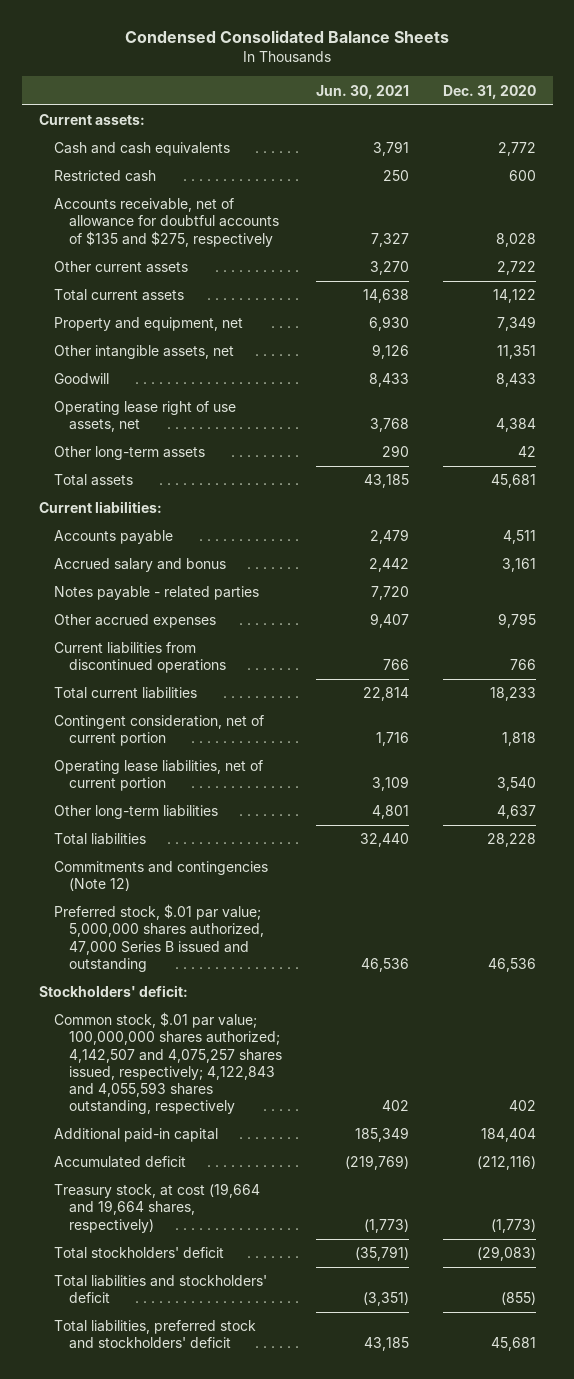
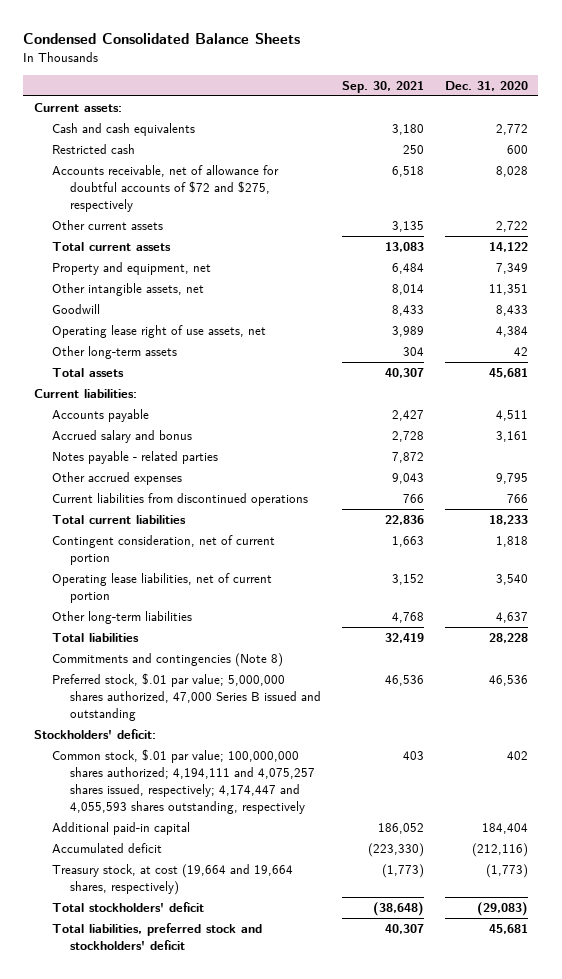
[315,84,409,99] Jun. 30, 2021 -> none
none -> [342,80,425,93] Sep. 30, 2021
[53,198,279,247] Accounts receivable, net of allowance for doubtful accounts of $135 and $275, respectively -> [51,165,279,213] Accounts receivable, net of allowance for doubtful accounts of $72 and $275, respectively
[53,861,268,892] Commitments and contingencies (Note 12) -> [51,653,283,668] Commitments and contingencies (Note 8)
[53,1012,282,1114] Common stock, $.01 par value; 100,000,000 shares authorized; 4,142,507 and 4,075,257 shares issued, respectively; 4,122,843 and 4,055,593 shares outstanding, respectively -> [51,749,316,815] Common stock, $.01 par value; 100,000,000 shares authorized; 4,194,111 and 4,075,257 shares issued, respectively; 4,174,447 and 4,055,593 shares outstanding, respectively
[53,1275,267,1304] Total liabilities and stockholders' deficit -> none

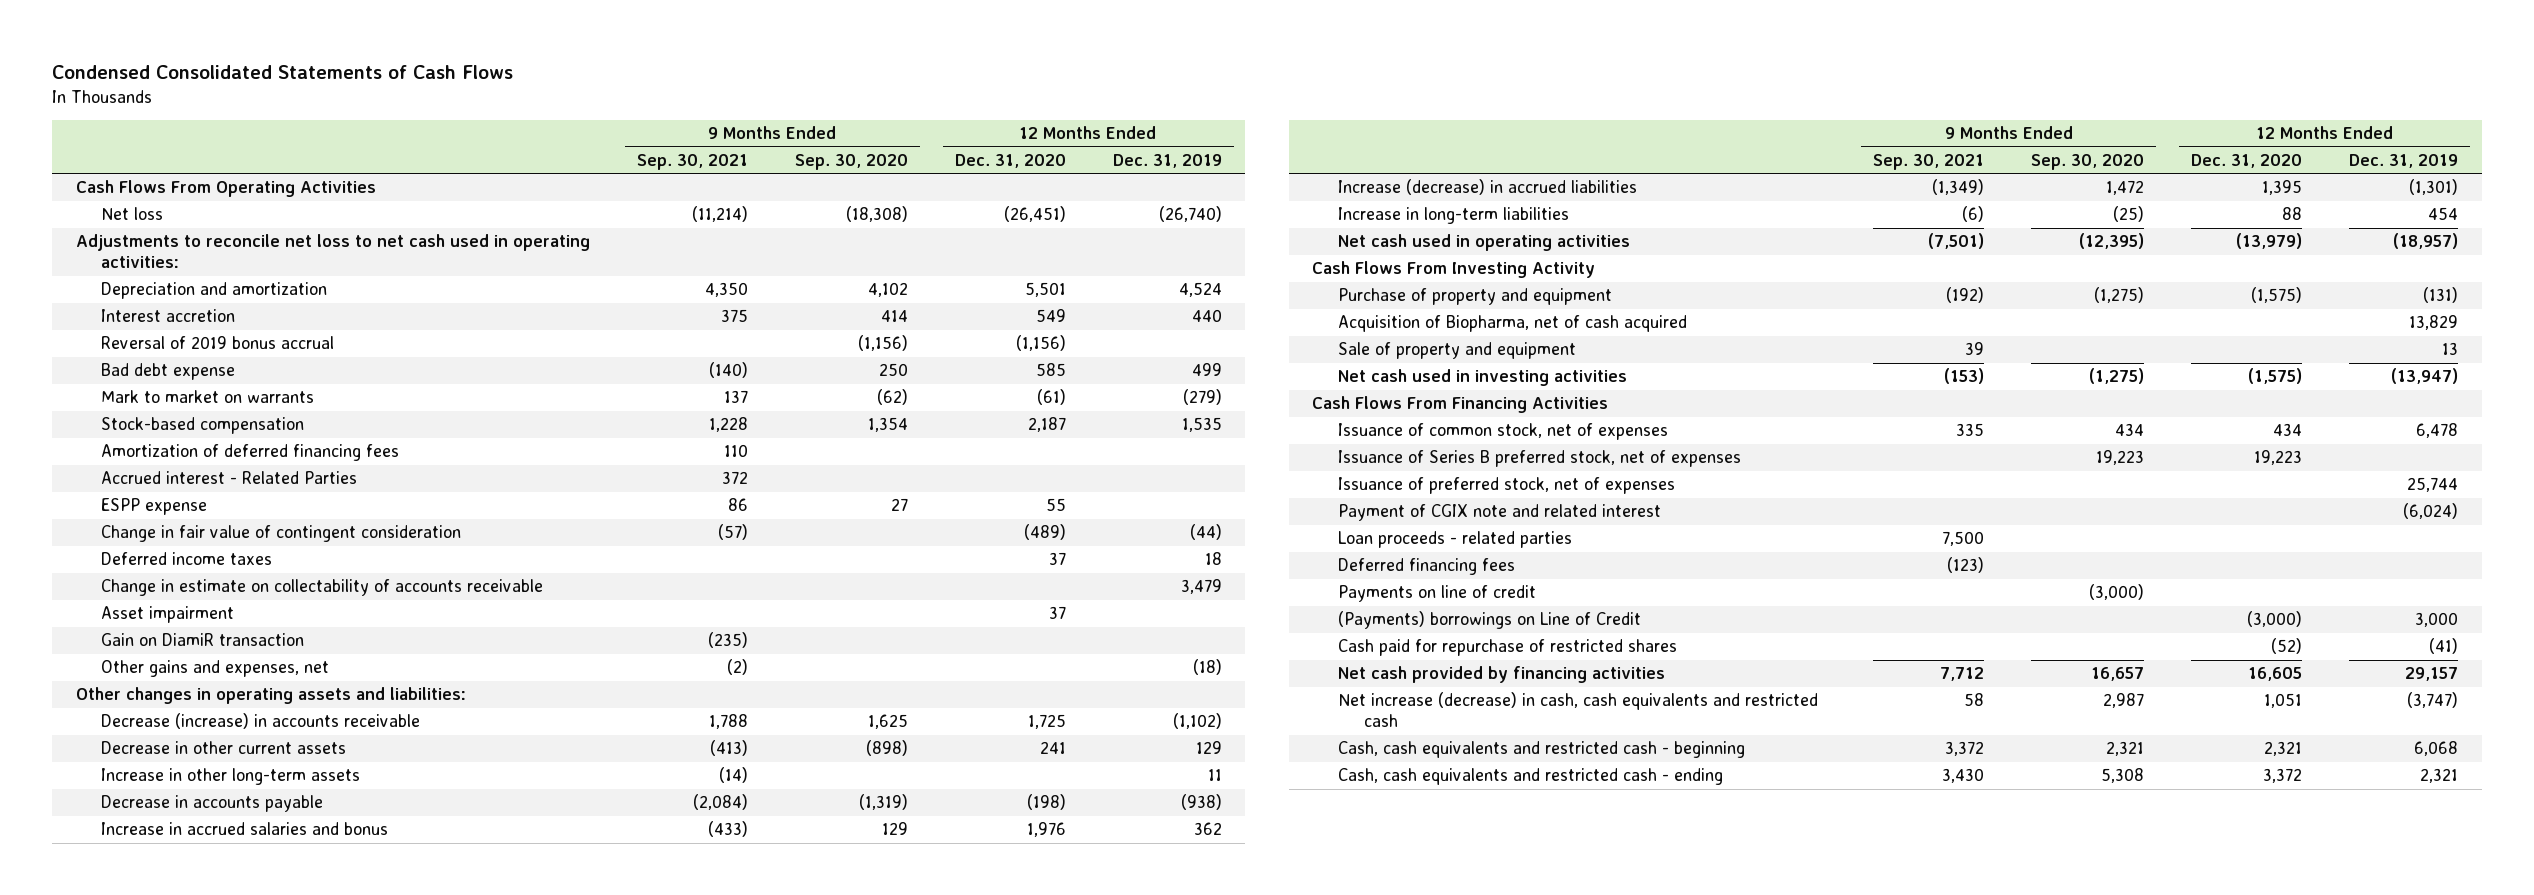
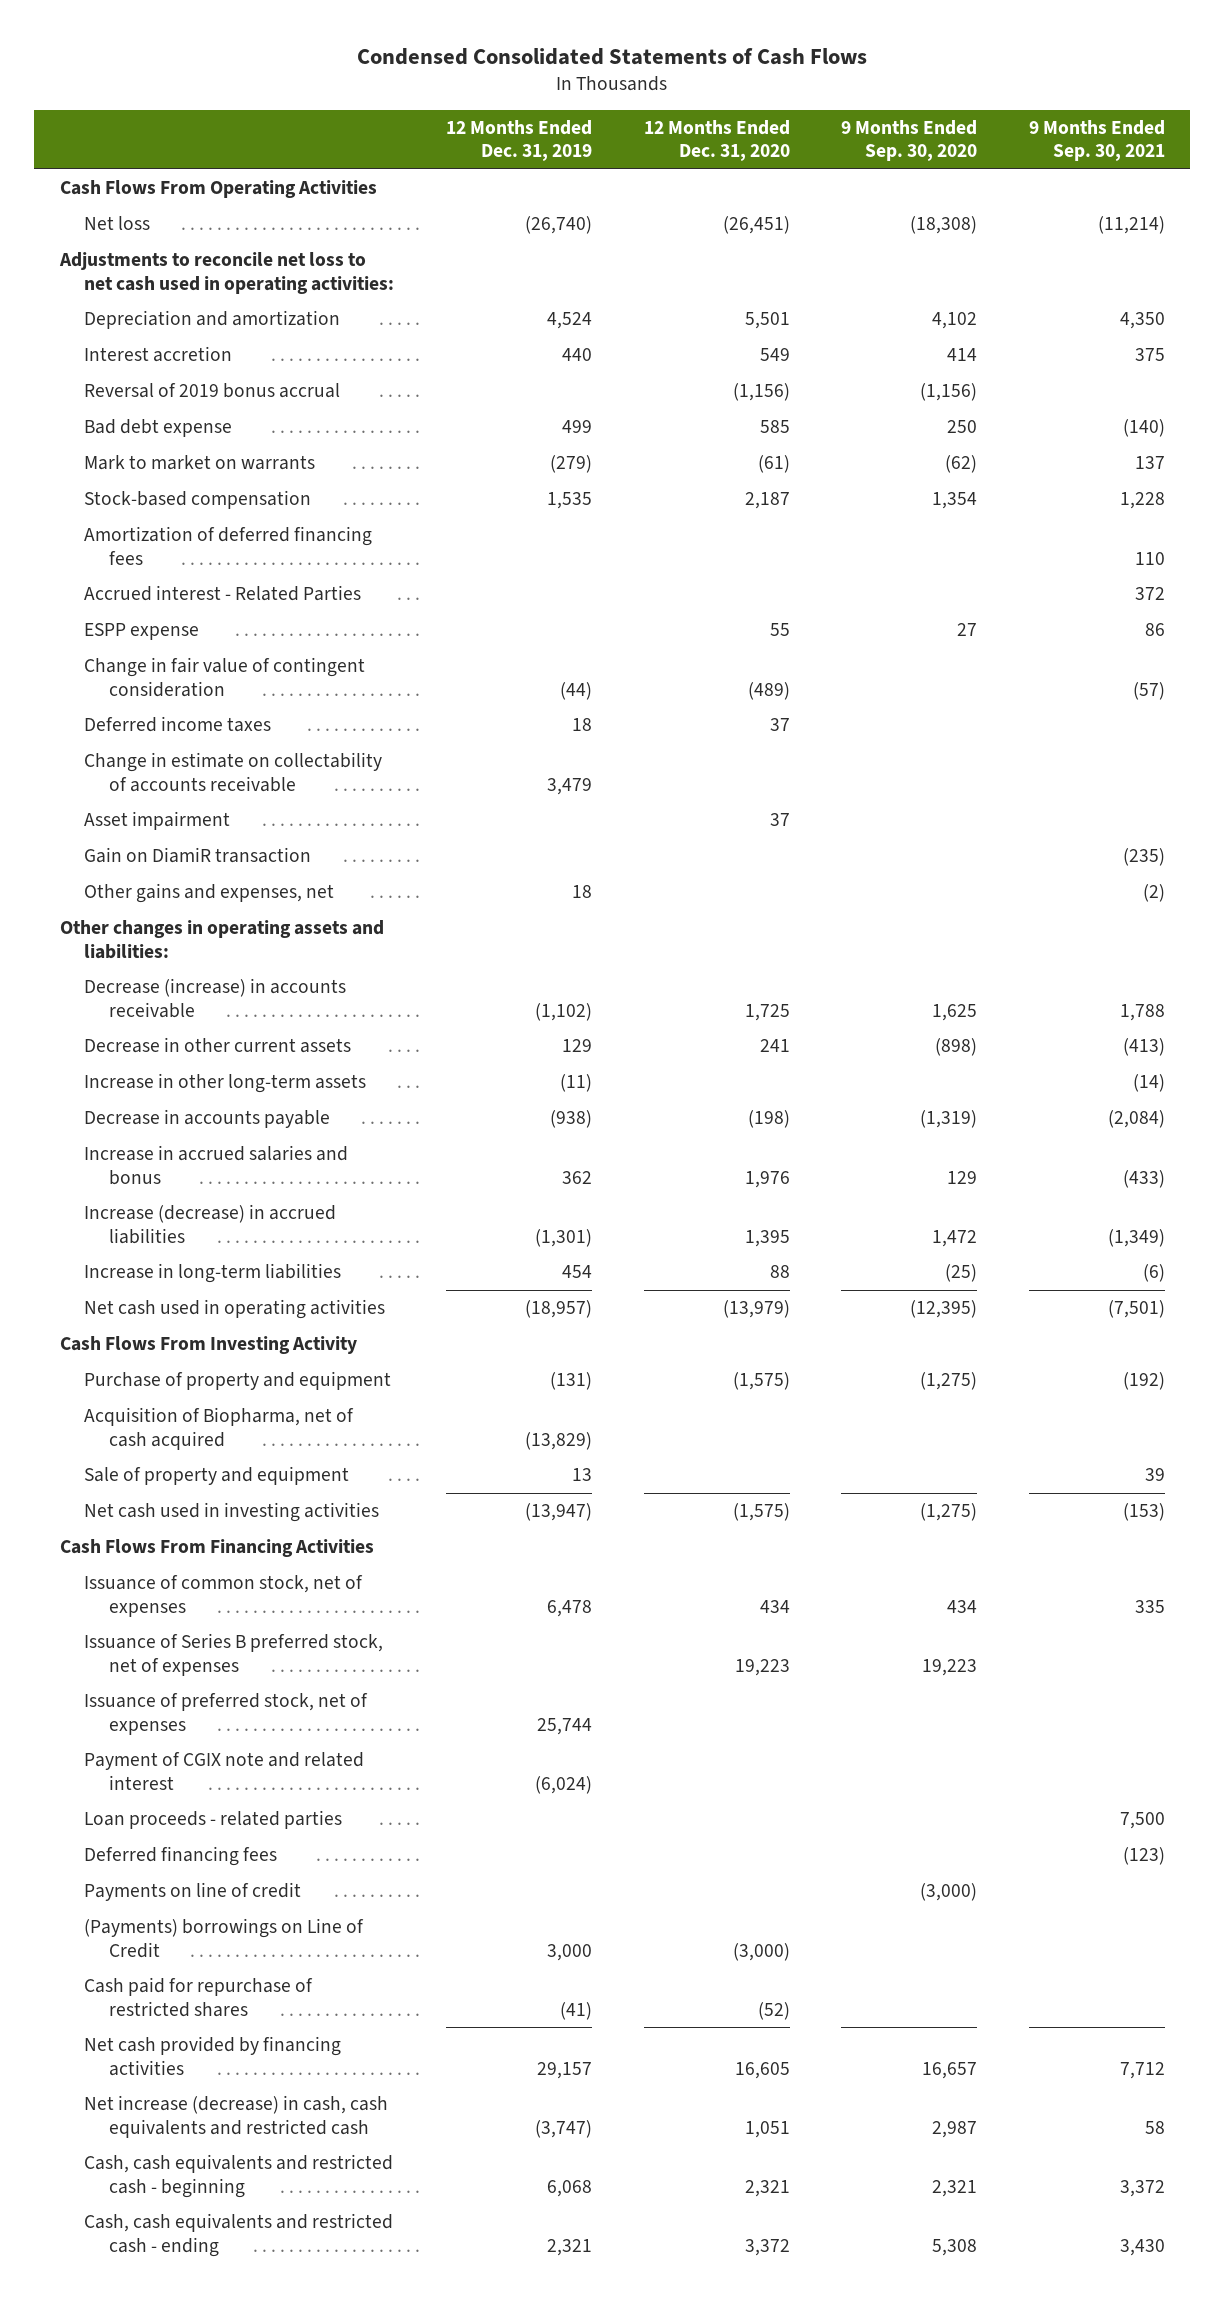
[1192,659,1222,676] (18) -> [571,885,592,899] 18
[1207,769,1222,782] 11 -> [559,1074,592,1093] (11)
[2409,315,2459,331] 13,829 -> [524,1431,592,1450] (13,829)

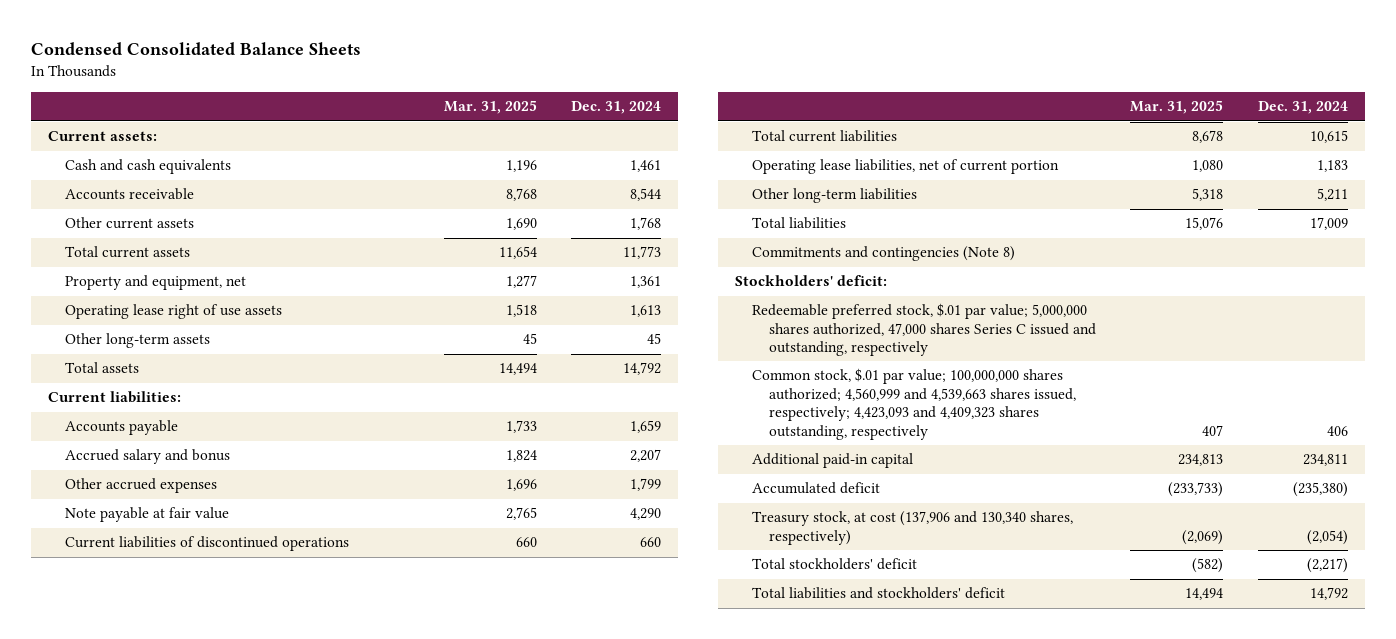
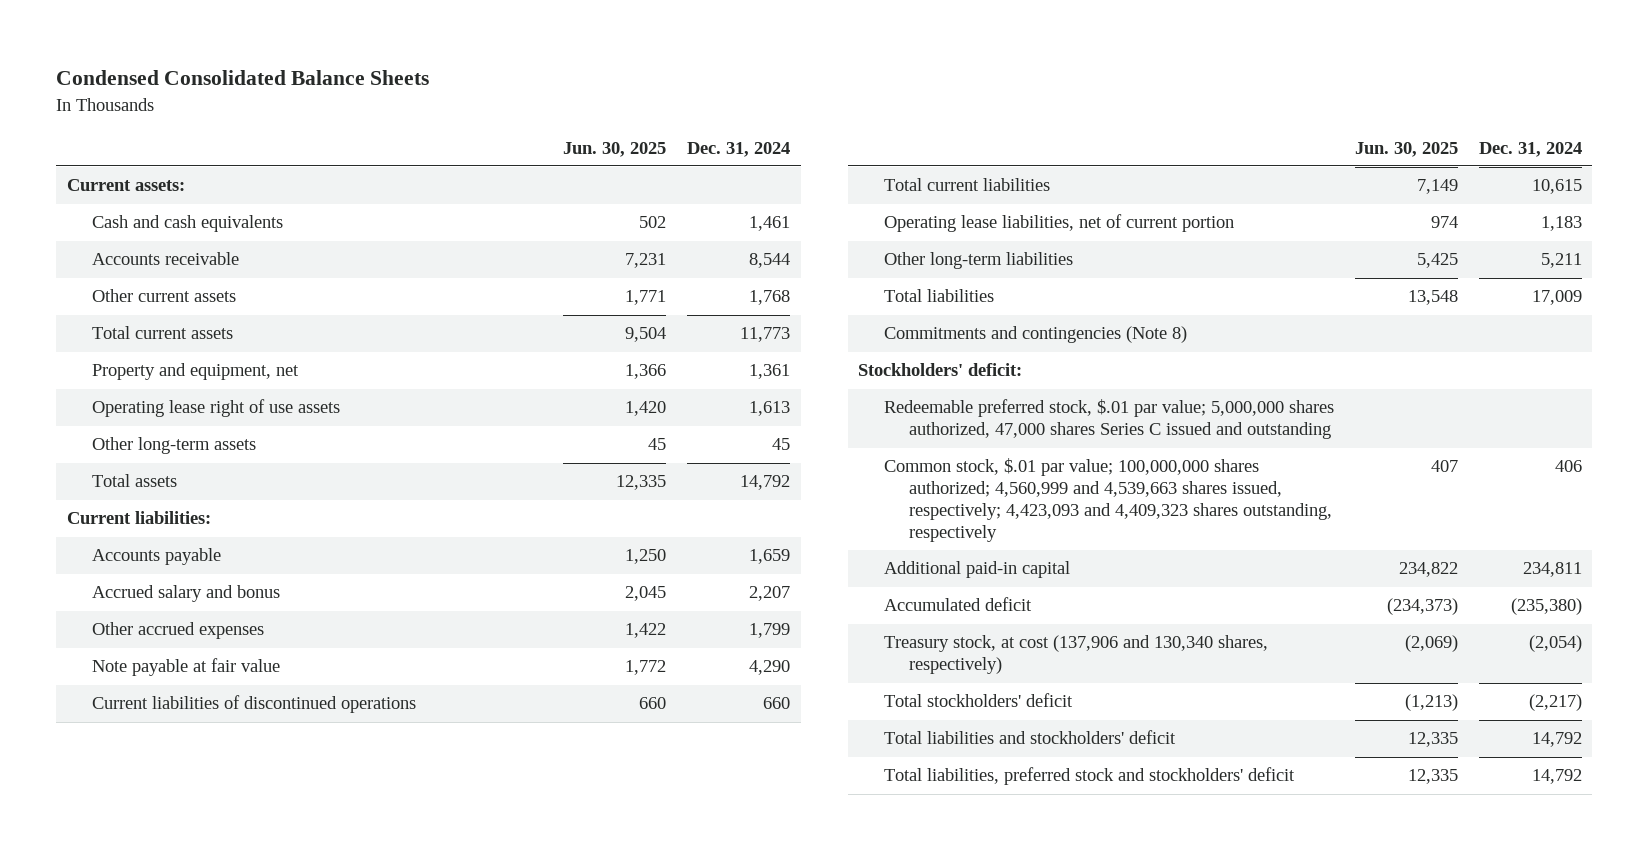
[443,100,537,115] Mar. 31, 2025 -> none
none -> [563,141,667,157] Jun. 30, 2025
[751,303,1097,357] Redeemable preferred stock, $.01 par value; 5,000,000 shares authorized, 47,000 shares Series C issued and outstanding, respectively -> [883,399,1334,440] Redeemable preferred stock, $.01 par value; 5,000,000 shares authorized, 47,000 shares Series C issued and outstanding
none -> [883,767,1295,786] Total liabilities, preferred stock and stockholders' deficit

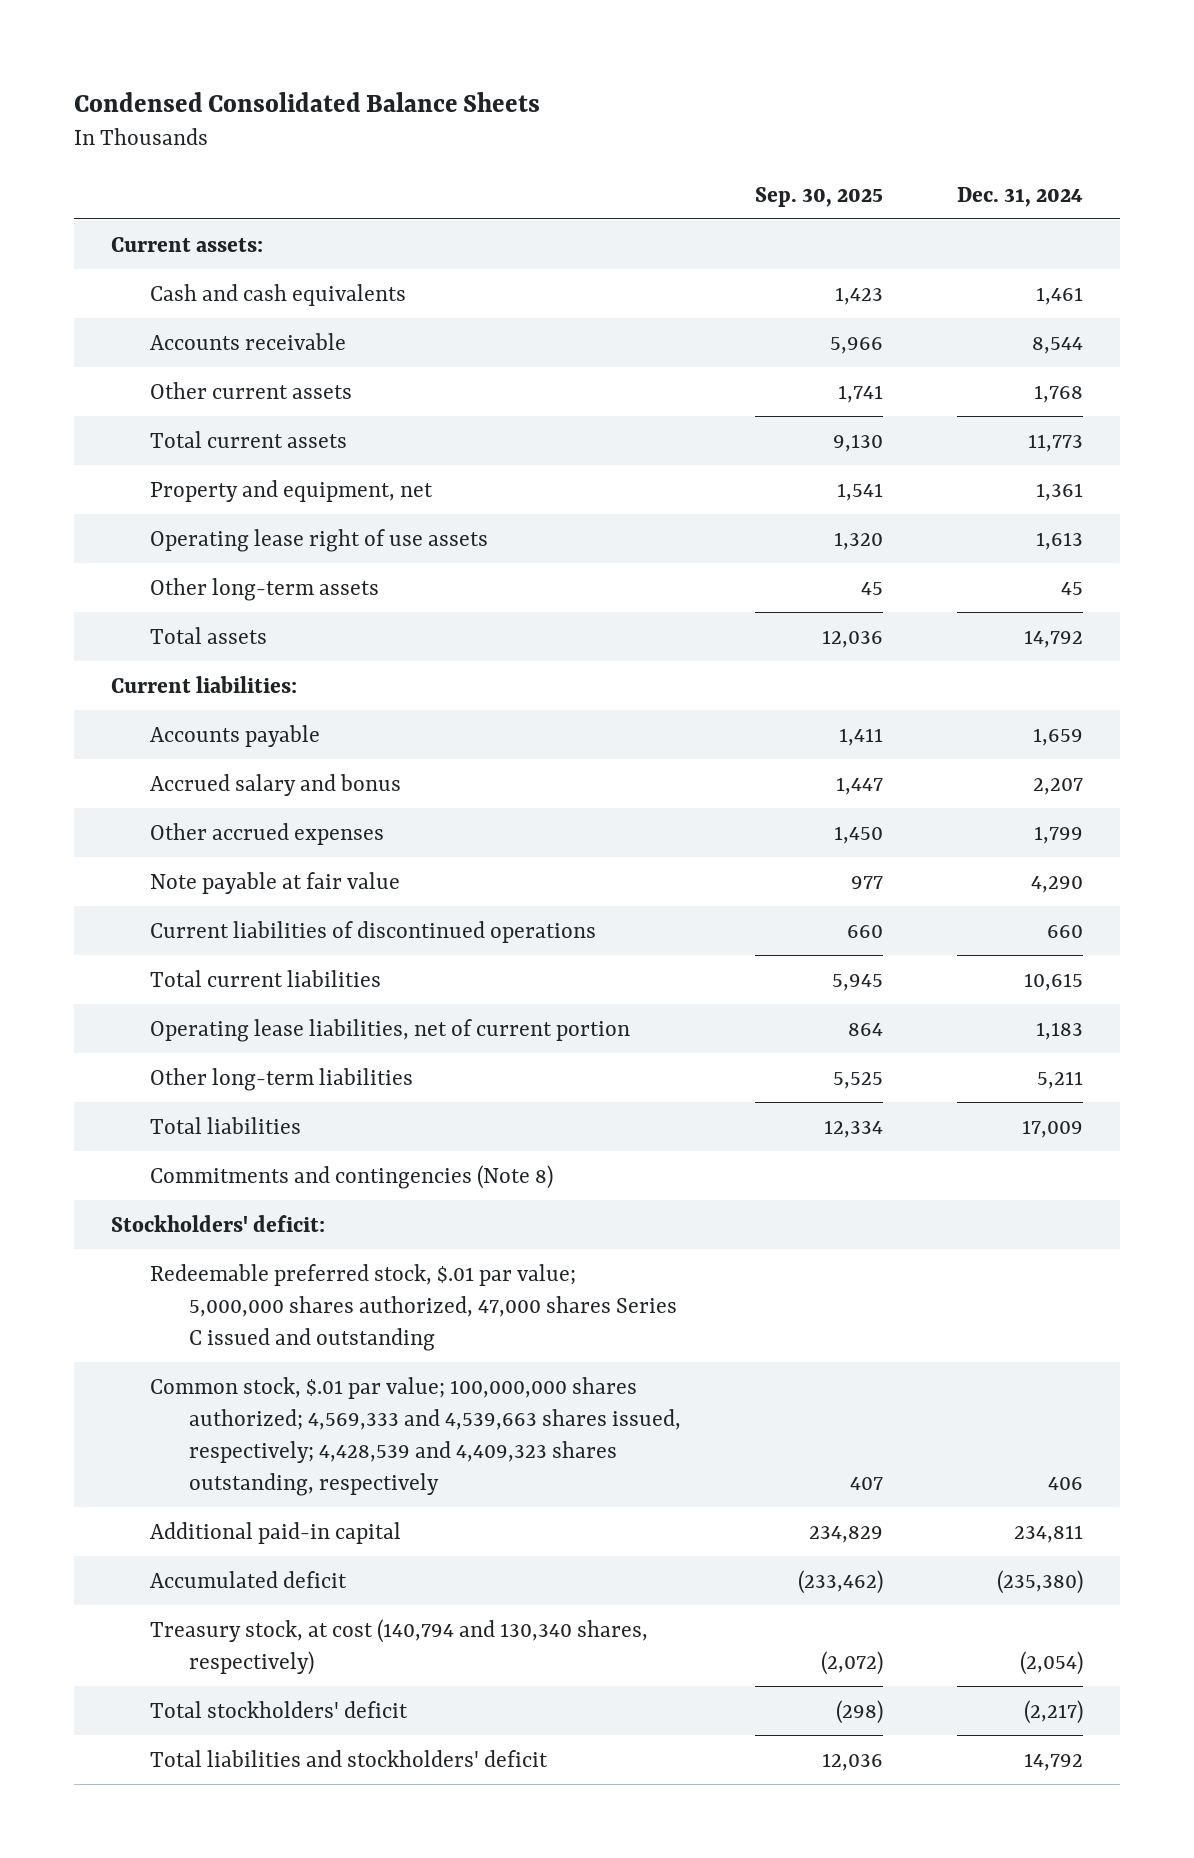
[563,141,667,157] Jun. 30, 2025 -> none
none -> [755,186,884,207] Sep. 30, 2025
[883,458,1333,543] Common stock, $.01 par value; 100,000,000 shares authorized; 4,560,999 and 4,539,663 shares issued, respectively; 4,423,093 and 4,409,323 shares outstanding, respectively -> [149,1376,682,1496] Common stock, $.01 par value; 100,000,000 shares authorized; 4,569,333 and 4,539,663 shares issued, respectively; 4,428,539 and 4,409,323 shares outstanding, respectively
[883,635,1268,675] Treasury stock, at cost (137,906 and 130,340 shares, respectively) -> [149,1618,648,1675] Treasury stock, at cost (140,794 and 130,340 shares, respectively)
[883,767,1295,786] Total liabilities, preferred stock and stockholders' deficit -> none

